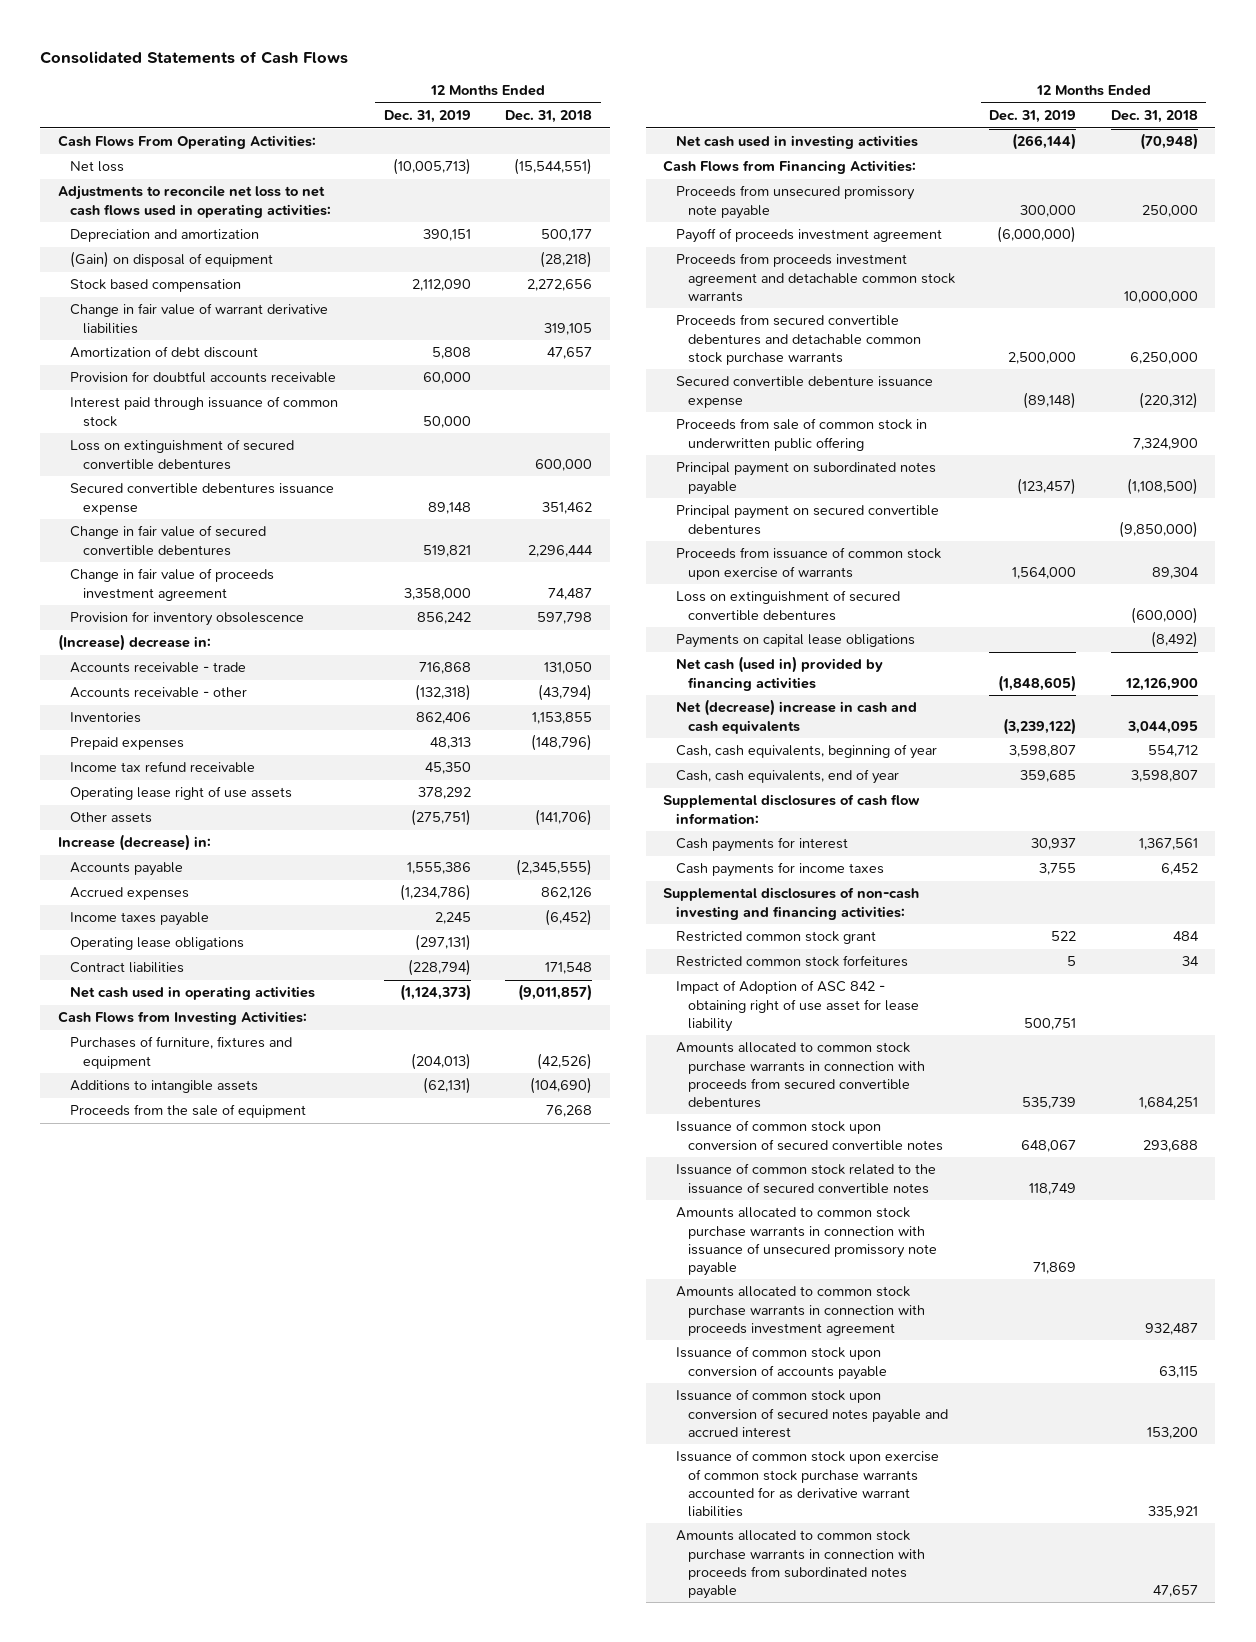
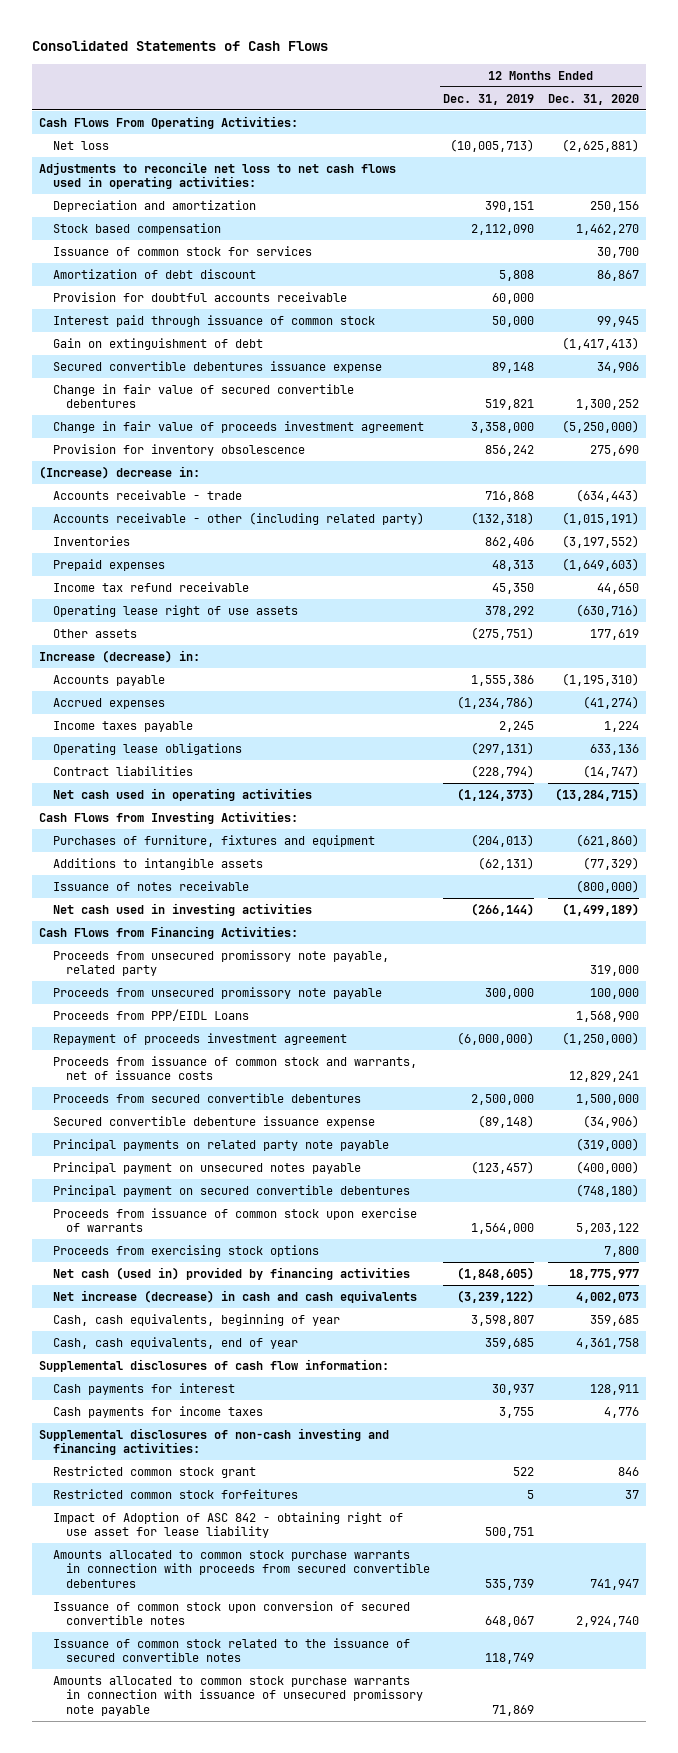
[505,110,593,124] Dec. 31, 2018 -> none
none -> [547,93,639,105] Dec. 31, 2020
[70,251,274,269] (Gain) on disposal of equipment -> none
[70,303,329,334] Change in fair value of warrant derivative liabilities -> none
none -> [52,246,312,257] Issuance of common stock for services
[70,439,295,470] Loss on extinguishment of secured convertible debentures -> [52,338,263,351] Gain on extinguishment of debt
[70,687,248,699] Accounts receivable - other -> [52,512,424,526] Accounts receivable - other (including related party)
[70,1104,307,1119] Proceeds from the sale of equipment -> none
none -> [52,881,249,892] Issuance of notes receivable
none -> [52,950,389,977] Proceeds from unsecured promissory note payable, related party
[675,253,956,302] Proceeds from proceeds investment agreement and detachable common stock warrants -> none
none -> [52,1009,249,1022] Proceeds from PPP/EIDL Loans
[675,228,942,244] Payoff of proceeds investment agreement -> [52,1033,347,1046] Repayment of proceeds investment agreement
none -> [52,1056,417,1081] Proceeds from issuance of common stock and warrants, net of issuance costs
[675,314,922,365] Proceeds from secured convertible debentures and detachable common stock purchase warrants -> [52,1093,361,1104] Proceeds from secured convertible debentures
[675,418,927,451] Proceeds from sale of common stock in underwritten public offering -> none
none -> [52,1139,389,1152] Principal payments on related party note payable
[675,462,936,495] Principal payment on subordinated notes payable -> [52,1162,361,1175] Principal payment on unsecured notes payable
[675,590,900,621] Loss on extinguishment of secured convertible debentures -> none
[675,634,915,649] Payments on capital lease obligations -> none
none -> [52,1245,319,1258] Proceeds from exercising stock options
[675,699,917,734] Net (decrease) increase in cash and cash equivalents -> [52,1290,417,1304] Net increase (decrease) in cash and cash equivalents
[675,1286,926,1336] Amounts allocated to common stock purchase warrants in connection with proceeds investment agreement -> none
[675,1346,888,1380] Issuance of common stock upon conversion of accounts payable -> none
[675,1389,949,1438] Issuance of common stock upon conversion of secured notes payable and accrued interest -> none
[675,1450,939,1517] Issuance of common stock upon exercise of common stock purchase warrants accounted for as derivative warrant liabilities -> none
[675,1530,926,1599] Amounts allocated to common stock purchase warrants in connection with proceeds from subordinated notes payable -> none

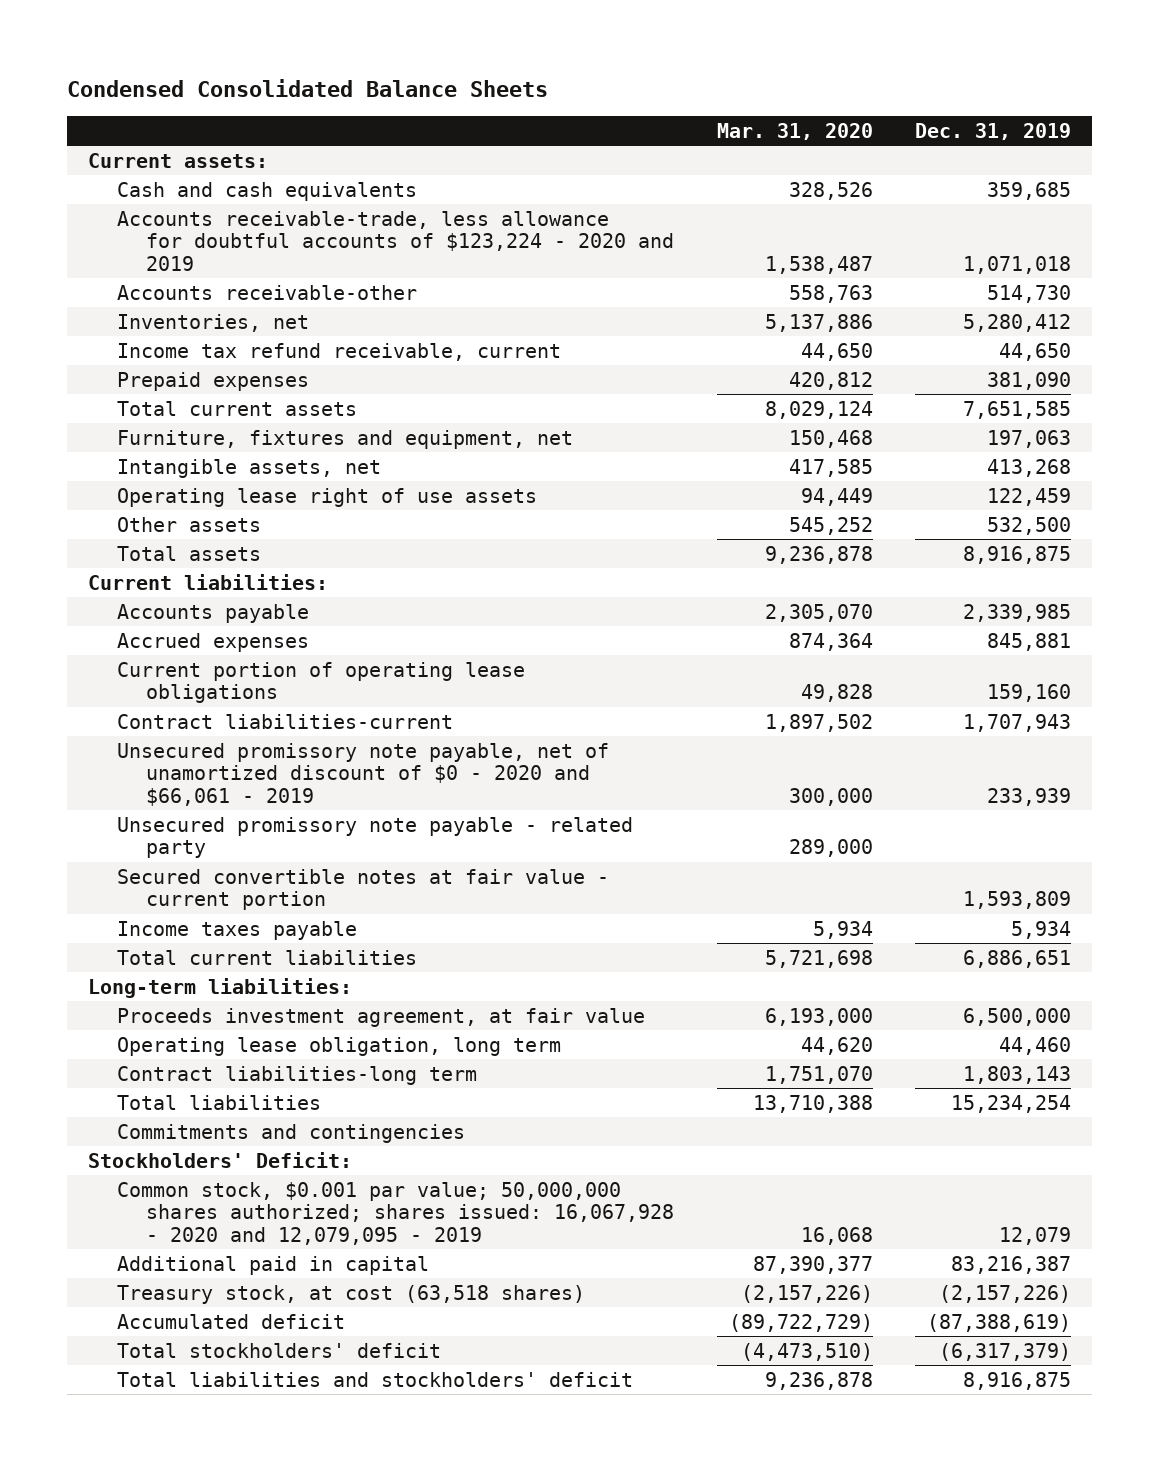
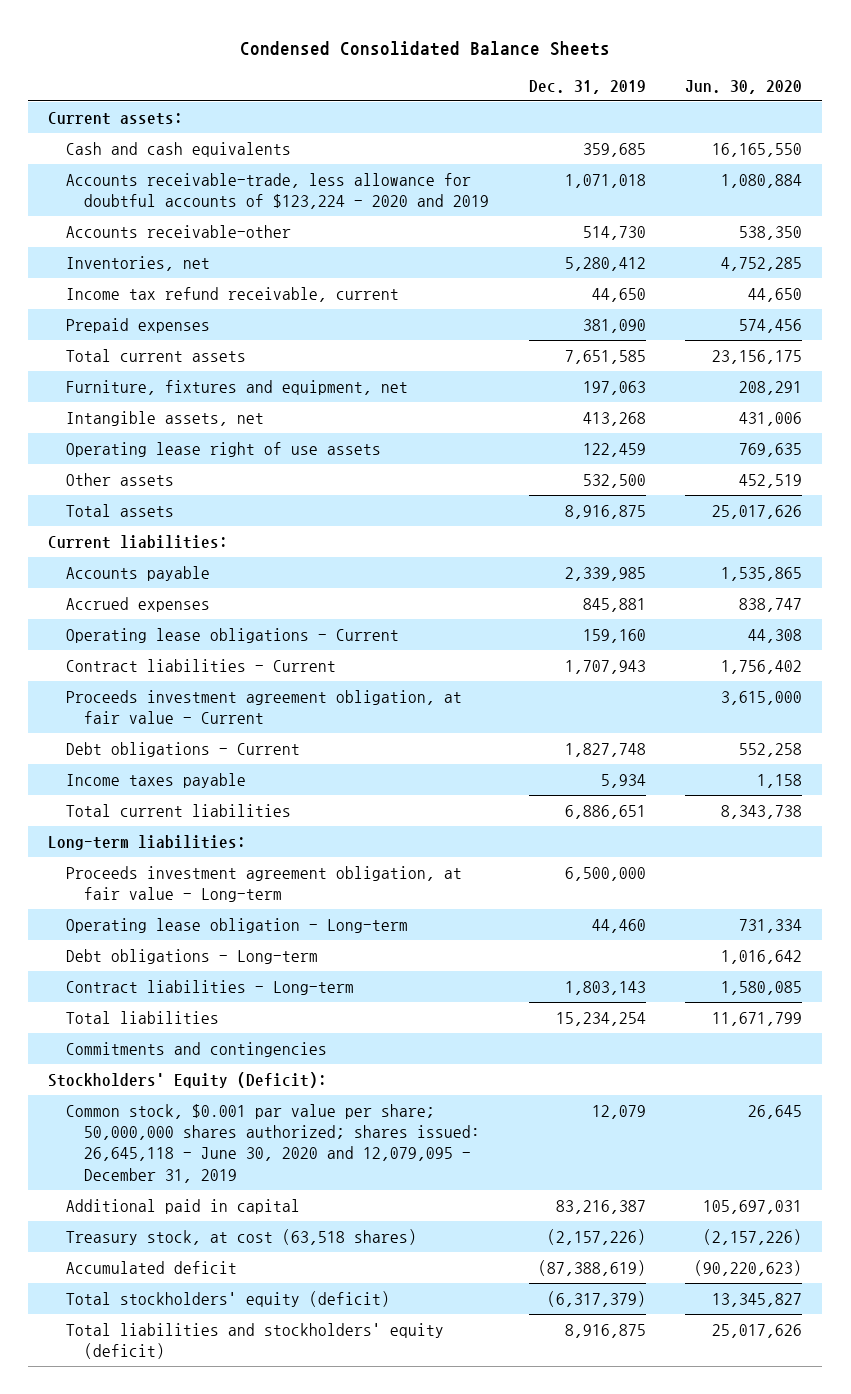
[716,122,873,140] Mar. 31, 2020 -> none
none -> [685,79,803,94] Jun. 30, 2020
[117,742,610,806] Unsecured promissory note payable, net of unamortized discount of $0 - 2020 and $66,061 - 2019 -> none
[117,816,634,859] Unsecured promissory note payable - related party -> none
[117,868,610,911] Secured convertible notes at fair value - current portion -> none
[117,661,526,704] Current portion of operating lease obligations -> [66,627,400,643] Operating lease obligations - Current
[117,713,454,729] Contract liabilities-current -> [66,658,337,672] Contract liabilities - Current
none -> [66,689,463,724] Proceeds investment agreement obligation, at fair value - Current
none -> [66,741,301,757] Debt obligations - Current
[117,1007,646,1027] Proceeds investment agreement, at fair value -> [66,865,463,902] Proceeds investment agreement obligation, at fair value - Long-term
[117,1036,562,1056] Operating lease obligation, long term -> [66,917,409,933] Operating lease obligation - Long-term
none -> [66,948,319,964] Debt obligations - Long-term
[117,1065,478,1085] Contract liabilities-long term -> [66,979,355,995] Contract liabilities - Long-term
[88,1151,353,1168] Stockholders' Deficit: -> [48,1071,328,1088] Stockholders' Equity (Deficit):
[117,1181,675,1245] Common stock, $0.001 par value; 50,000,000 shares authorized; shares issued: 16,067,928 - 2020 and 12,079,095 - 2019 -> [66,1103,480,1183] Common stock, $0.001 par value per share; 50,000,000 shares authorized; shares issued: 26,645,118 - June 30, 2020 and 12,079,095 - December 31, 2019
[117,1342,442,1358] Total stockholders' deficit -> [66,1290,391,1307] Total stockholders' equity (deficit)
[117,1371,634,1387] Total liabilities and stockholders' deficit -> [66,1322,445,1359] Total liabilities and stockholders' equity (deficit)

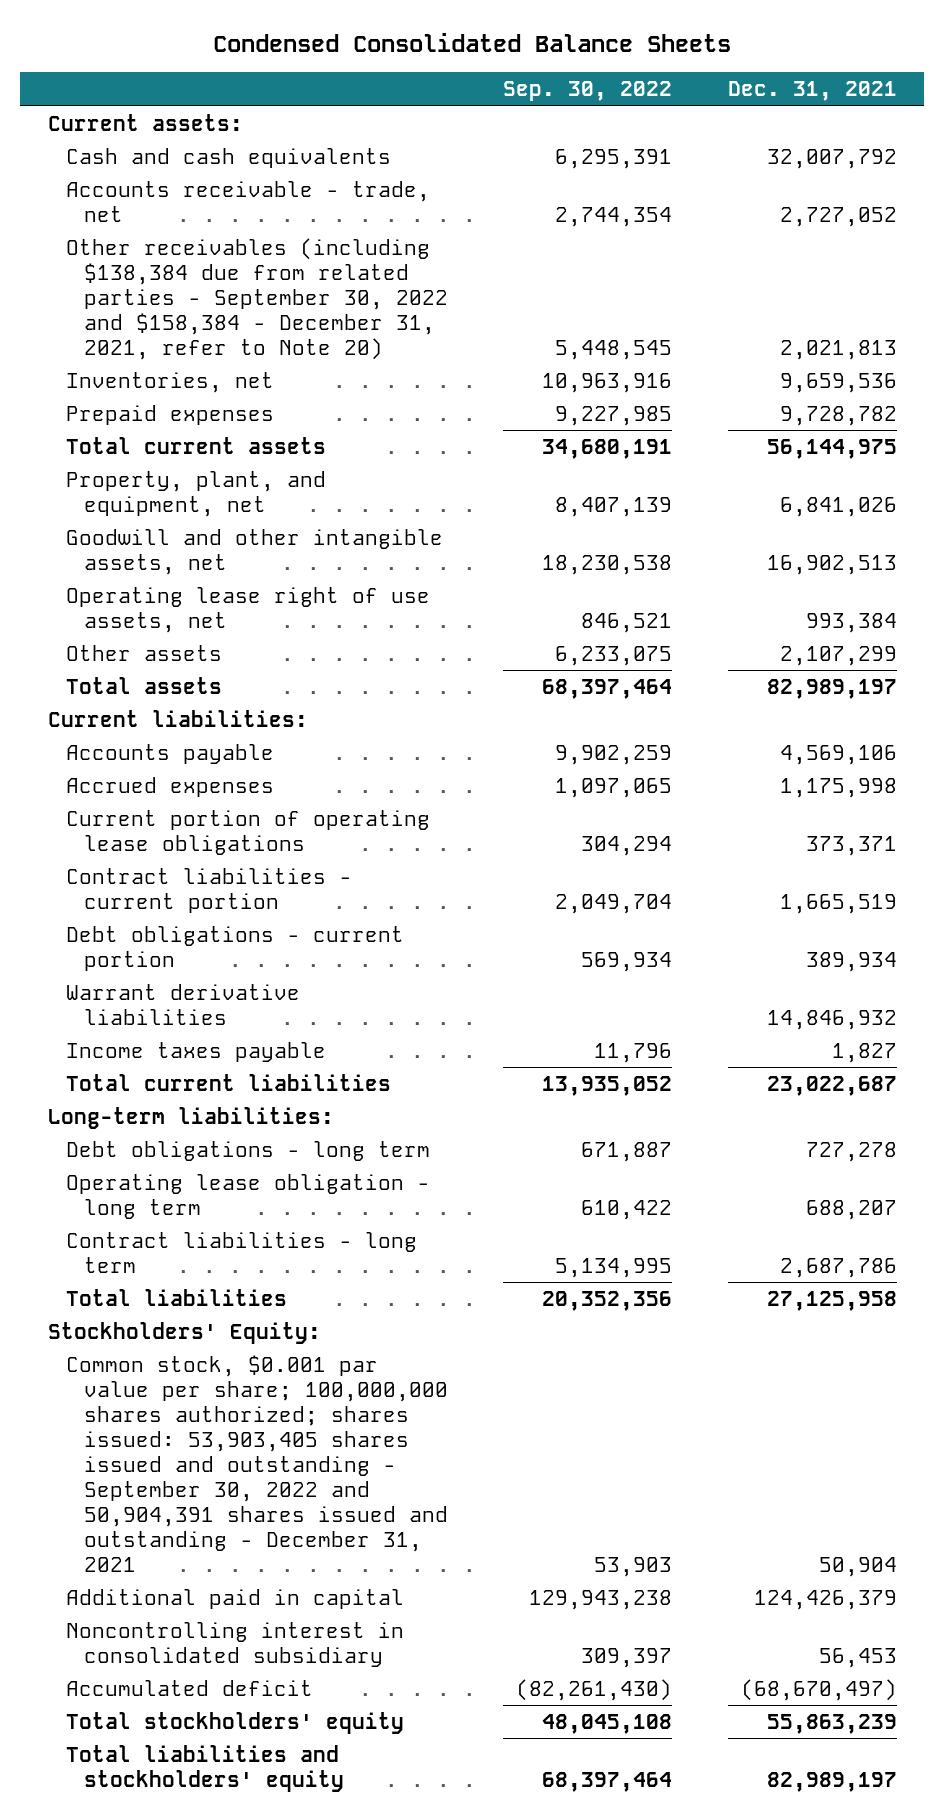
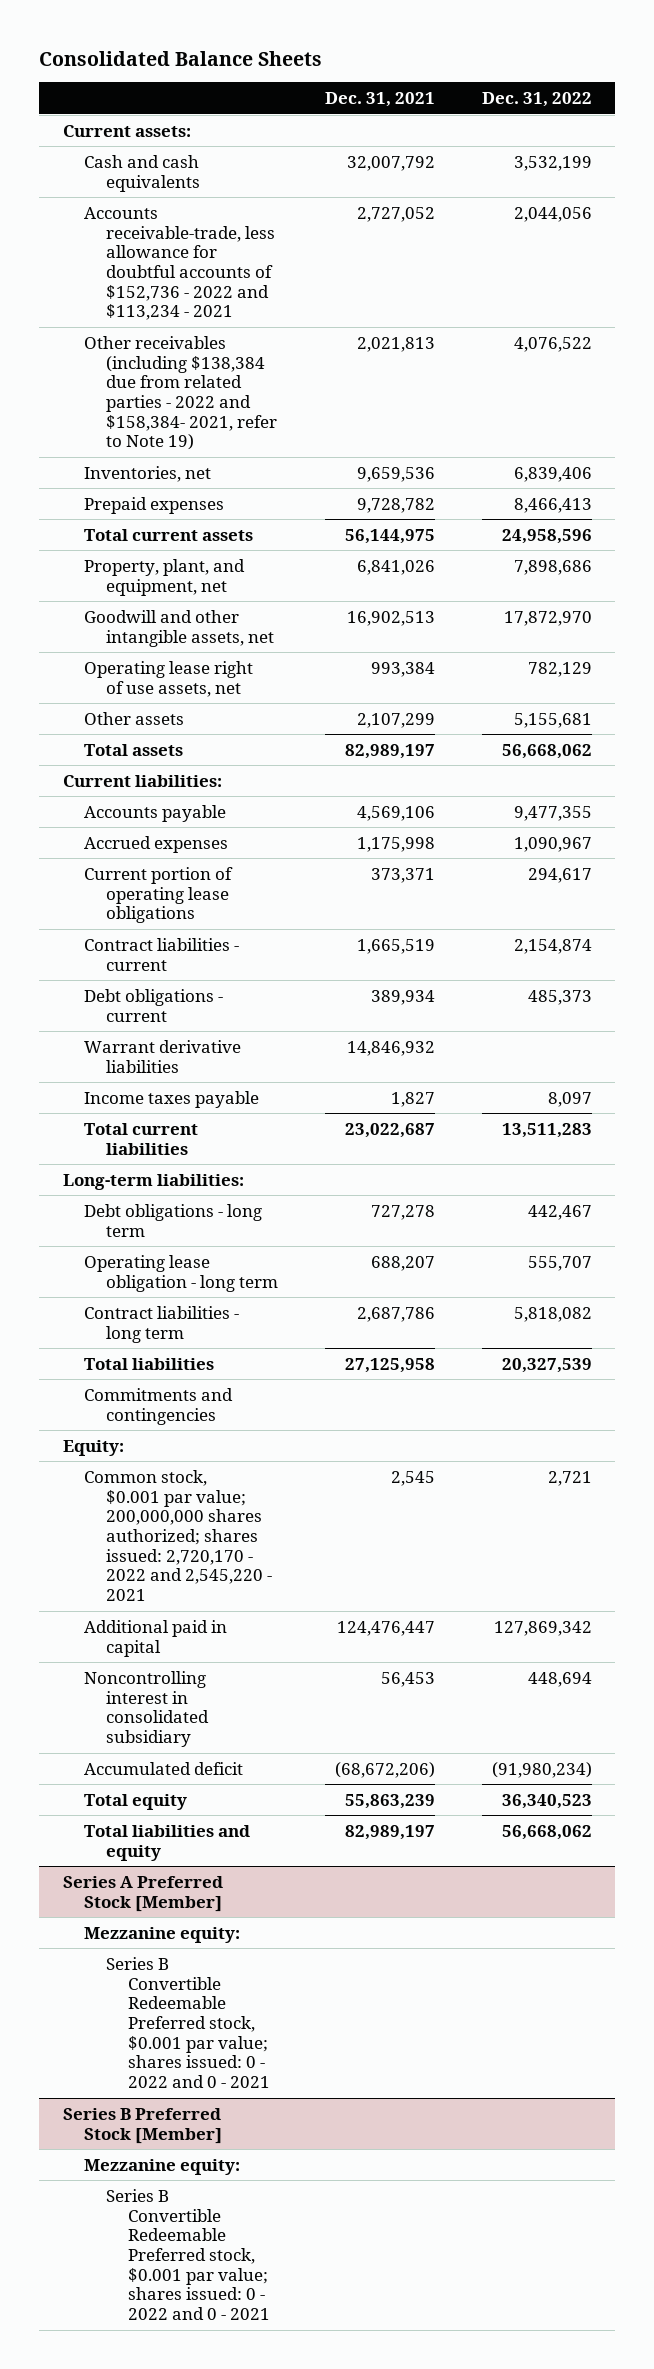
[213,32,732,52] Condensed Consolidated Balance Sheets -> [39,50,323,66] Consolidated Balance Sheets
[503,80,673,101] Sep. 30, 2022 -> none
none -> [481,92,592,108] Dec. 31, 2022
[66,180,431,222] Accounts receivable - trade, net -> [84,206,276,321] Accounts receivable-trade, less allowance for doubtful accounts of $152,736 - 2022 and $113,234 - 2021
[66,237,449,360] Other receivables (including $138,384 due from related parties - September 30, 2022 and $158,384 - December 31, 2021, refer to Note 20) -> [84,335,278,451] Other receivables (including $138,384 due from related parties - 2022 and $158,384- 2021, refer to Note 19)
[66,867,353,913] Contract liabilities - current portion -> [84,937,240,971] Contract liabilities - current
[66,925,405,971] Debt obligations - current portion -> [84,988,224,1022] Debt obligations - current
none -> [84,1387,234,1425] Commitments and contingencies
[47,1321,321,1344] Stockholders' Equity: -> [62,1439,124,1456] Equity:
[66,1354,449,1572] Common stock, $0.001 par value per share; 100,000,000 shares authorized; shares issued: 53,903,405 shares issued and outstanding - September 30, 2022 and 50,904,391 shares issued and outstanding - December 31, 2021 -> [84,1469,273,1602] Common stock, $0.001 par value; 200,000,000 shares authorized; shares issued: 2,720,170 - 2022 and 2,545,220 - 2021
[818,1556,897,1577] 50,904 -> [390,1470,435,1486] 2,545
[753,1589,897,1610] 124,426,379 -> [336,1620,435,1636] 124,476,447
[740,1678,897,1701] (68,670,497) -> [334,1761,435,1778] (68,672,206)
[66,1711,405,1734] Total stockholders' equity -> [84,1793,188,1810] Total equity
[66,1744,345,1792] Total liabilities and stockholders' equity -> [84,1824,251,1861] Total liabilities and equity
none -> [62,1875,223,1912] Series A Preferred Stock [Member]
none -> [84,1926,241,1943] Mezzanine equity:
none -> [106,1956,270,2089] Series B Convertible Redeemable Preferred stock, $0.001 par value; shares issued: 0 - 2022 and 0 - 2021
none -> [62,2107,223,2144] Series B Preferred Stock [Member]
none -> [84,2158,241,2175] Mezzanine equity:
none -> [106,2188,270,2321] Series B Convertible Redeemable Preferred stock, $0.001 par value; shares issued: 0 - 2022 and 0 - 2021

